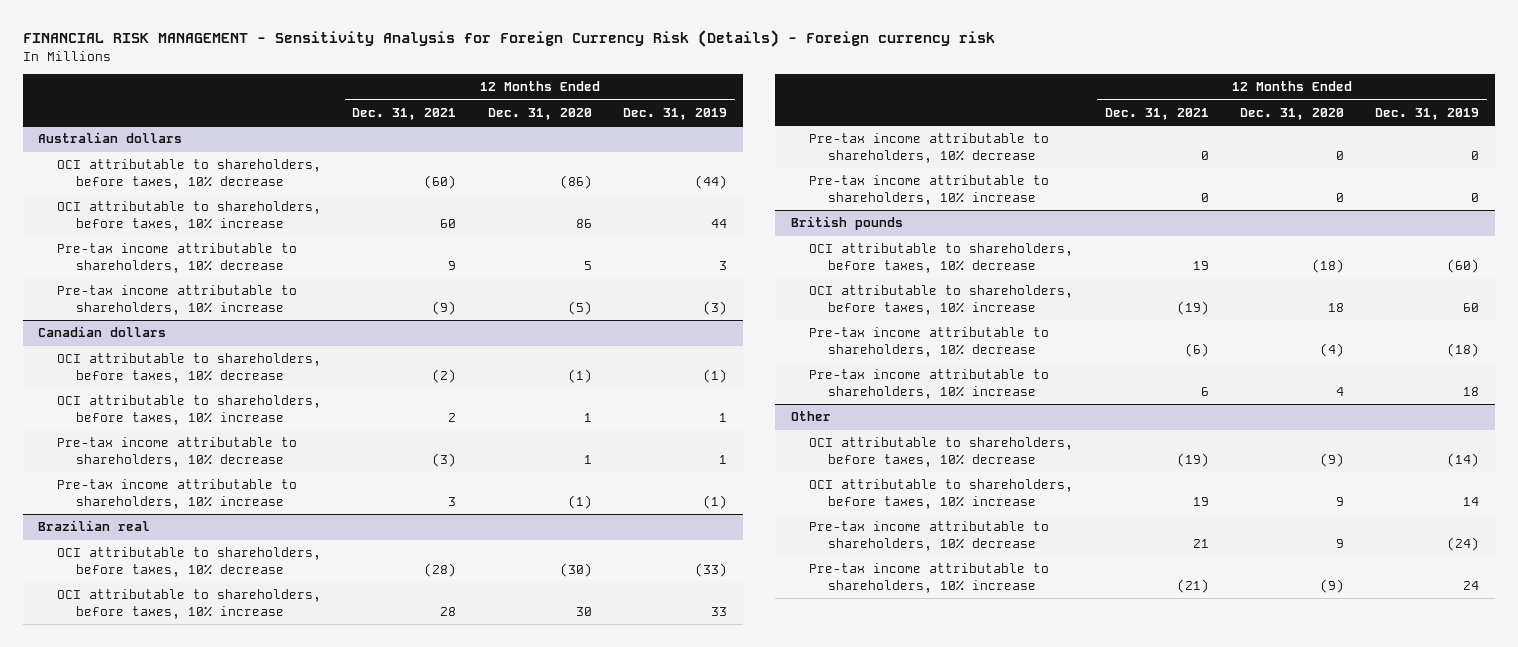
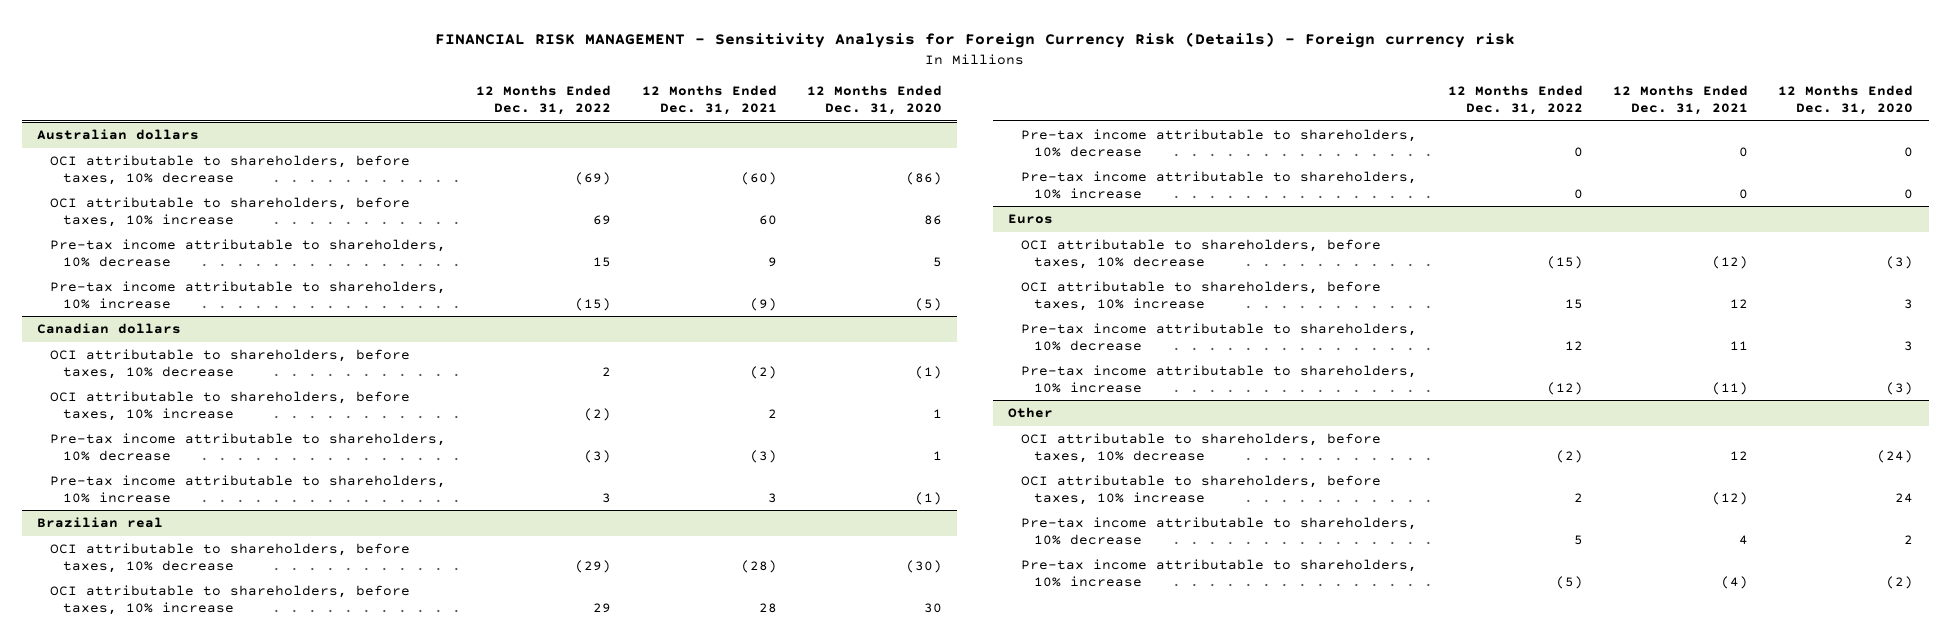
[622,107,727,120] Dec. 31, 2019 -> none
none -> [476,85,612,116] 12 Months Ended Dec. 31, 2022
[790,216,903,231] British pounds -> none
none -> [1008,214,1054,225] Euros
[1192,260,1209,270] 19 -> [1712,255,1749,269] (12)
[1311,258,1344,273] (18) -> [1886,255,1914,269] (3)
[1176,300,1209,315] (19) -> [1730,298,1749,308] 12
[1327,302,1344,312] 18 -> [1904,298,1914,309] 3
[1184,342,1209,357] (6) -> [1730,340,1749,350] 11
[1319,342,1344,357] (4) -> [1904,340,1914,351] 3
[1200,386,1209,396] 6 -> [1712,381,1749,395] (11)
[1335,386,1344,396] 4 -> [1886,381,1914,395] (3)
[1176,452,1209,467] (19) -> [1730,450,1749,460] 12
[1319,452,1344,467] (9) -> [1877,449,1914,463] (24)
[1192,496,1209,506] 19 -> [1712,491,1749,505] (12)
[1335,496,1344,506] 9 -> [1895,492,1914,503] 24
[1192,538,1209,548] 21 -> [1739,534,1749,545] 4
[1335,538,1344,548] 9 -> [1904,534,1914,544] 2
[1176,578,1209,593] (21) -> [1721,575,1749,589] (4)
[1319,578,1344,593] (9) -> [1886,575,1914,589] (2)

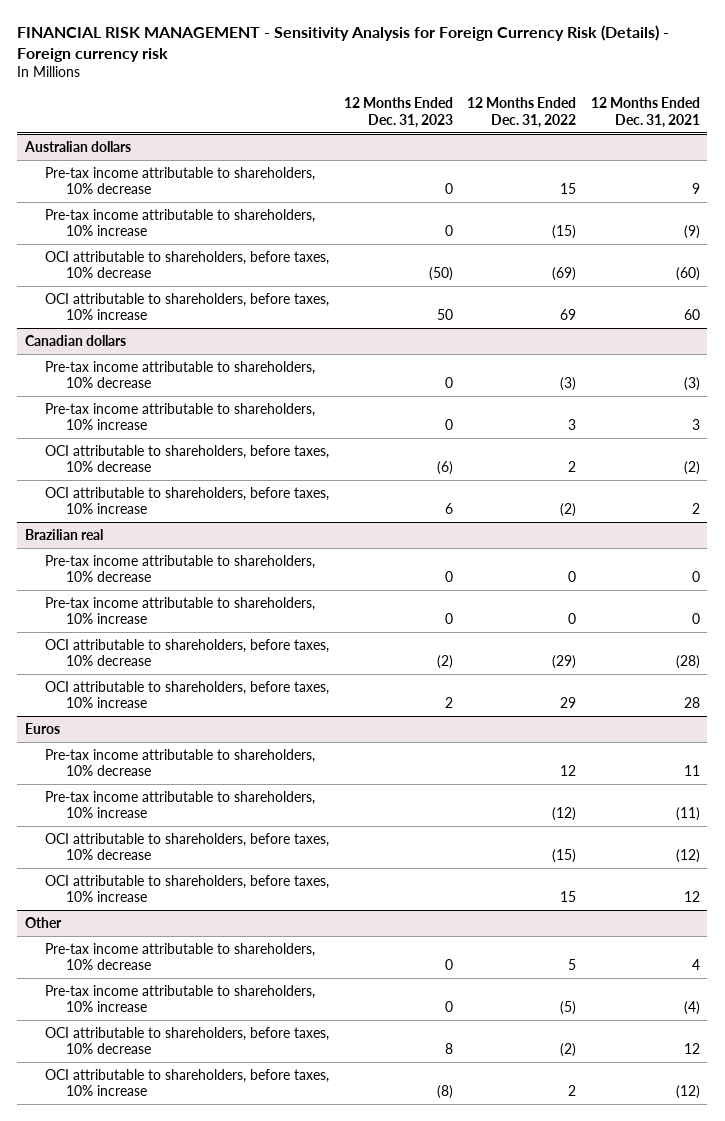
[806,85,942,116] 12 Months Ended Dec. 31, 2020 -> none
none -> [343,97,453,128] 12 Months Ended Dec. 31, 2023
[49,155,410,185] OCI attributable to shareholders, before taxes, 10% decrease -> [45,250,330,279] OCI attributable to shareholders, before taxes, 10% decrease
[49,197,410,227] OCI attributable to shareholders, before taxes, 10% increase -> [45,292,330,321] OCI attributable to shareholders, before taxes, 10% increase
[49,349,410,379] OCI attributable to shareholders, before taxes, 10% decrease -> [45,444,330,473] OCI attributable to shareholders, before taxes, 10% decrease
[49,391,410,421] OCI attributable to shareholders, before taxes, 10% increase -> [45,486,330,515] OCI attributable to shareholders, before taxes, 10% increase
[49,543,410,573] OCI attributable to shareholders, before taxes, 10% decrease -> [45,638,330,667] OCI attributable to shareholders, before taxes, 10% decrease
[49,585,410,615] OCI attributable to shareholders, before taxes, 10% increase -> [45,680,330,709] OCI attributable to shareholders, before taxes, 10% increase
[1021,239,1382,269] OCI attributable to shareholders, before taxes, 10% decrease -> [45,832,330,861] OCI attributable to shareholders, before taxes, 10% decrease
[1021,281,1382,311] OCI attributable to shareholders, before taxes, 10% increase -> [45,874,330,903] OCI attributable to shareholders, before taxes, 10% increase
[1021,433,1382,463] OCI attributable to shareholders, before taxes, 10% decrease -> [45,1026,330,1055] OCI attributable to shareholders, before taxes, 10% decrease
[1021,475,1382,505] OCI attributable to shareholders, before taxes, 10% increase -> [45,1068,330,1097] OCI attributable to shareholders, before taxes, 10% increase

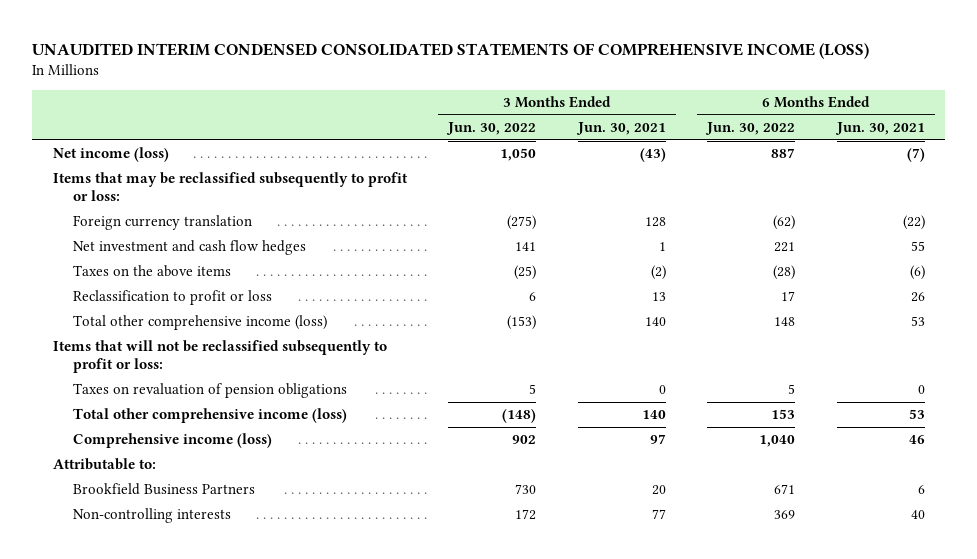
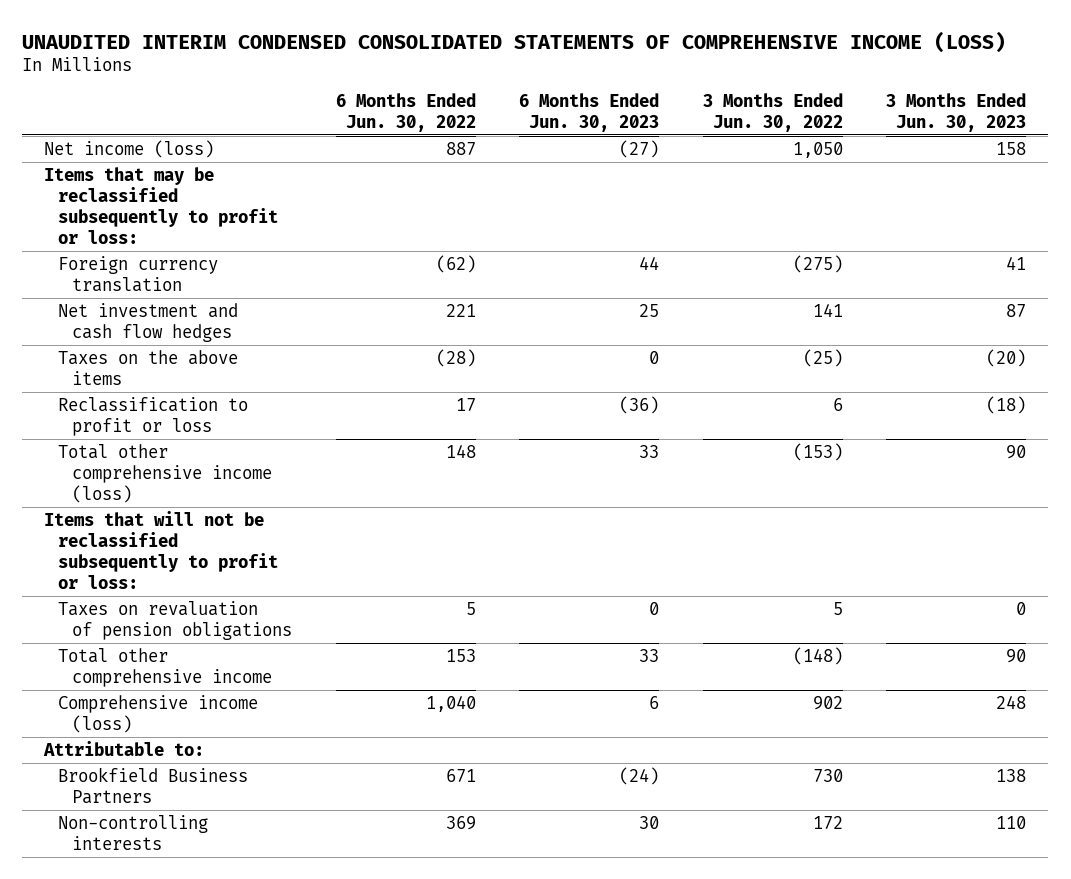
[575,122,666,136] Jun. 30, 2021 -> none
[834,122,925,136] Jun. 30, 2021 -> none
none -> [519,93,660,133] 6 Months Ended Jun. 30, 2023
none -> [886,93,1027,133] 3 Months Ended Jun. 30, 2023
[73,408,348,424] Total other comprehensive income (loss) -> [58,647,273,687] Total other comprehensive income

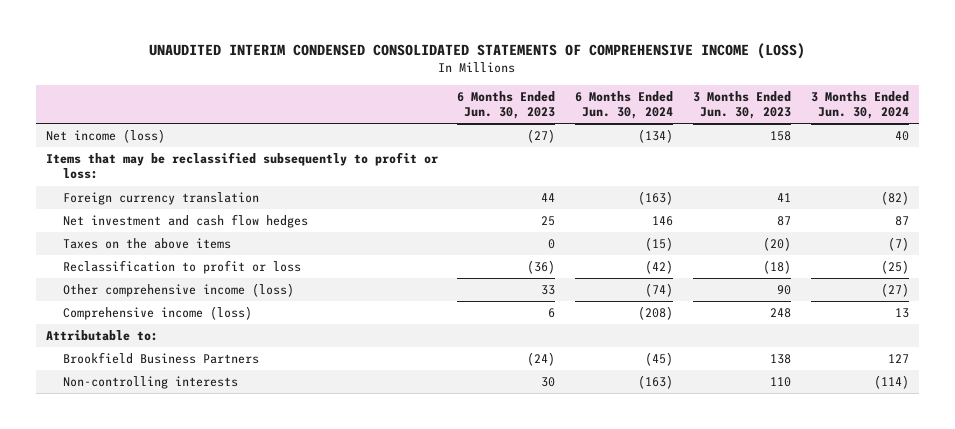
[335,93,476,133] 6 Months Ended Jun. 30, 2022 -> none
[702,93,843,133] 3 Months Ended Jun. 30, 2022 -> none
none -> [575,90,674,120] 6 Months Ended Jun. 30, 2024
none -> [811,90,910,120] 3 Months Ended Jun. 30, 2024
[58,443,273,503] Total other comprehensive income (loss) -> none
[44,510,279,589] Items that will not be reclassified subsequently to profit or loss: -> none
[58,600,293,640] Taxes on revaluation of pension obligations -> none
[58,647,273,687] Total other comprehensive income -> [62,282,294,297] Other comprehensive income (loss)

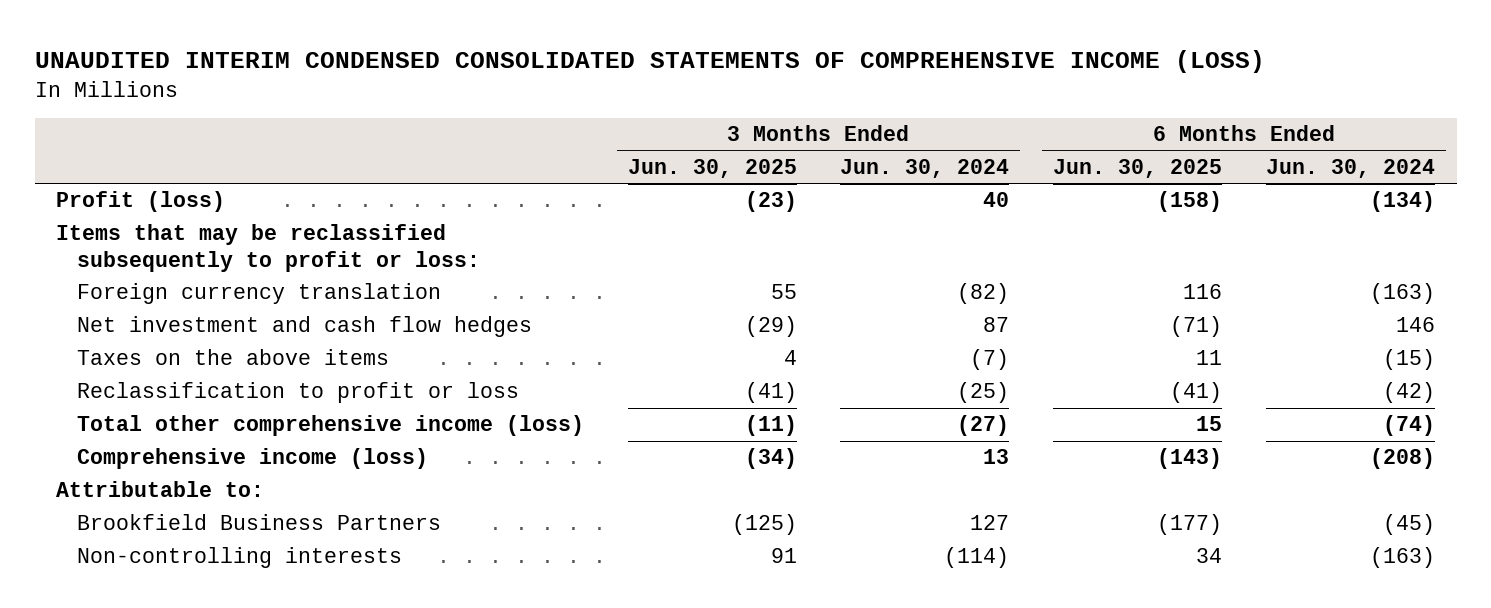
[457,90,556,120] 6 Months Ended Jun. 30, 2023 -> none
[693,90,792,120] 3 Months Ended Jun. 30, 2023 -> none
none -> [627,158,797,178] Jun. 30, 2025
none -> [1053,158,1223,178] Jun. 30, 2025
[45,128,165,143] Net income (loss) -> [56,191,226,213] Profit (loss)
[62,282,294,297] Other comprehensive income (loss) -> [76,415,584,437] Total other comprehensive income (loss)

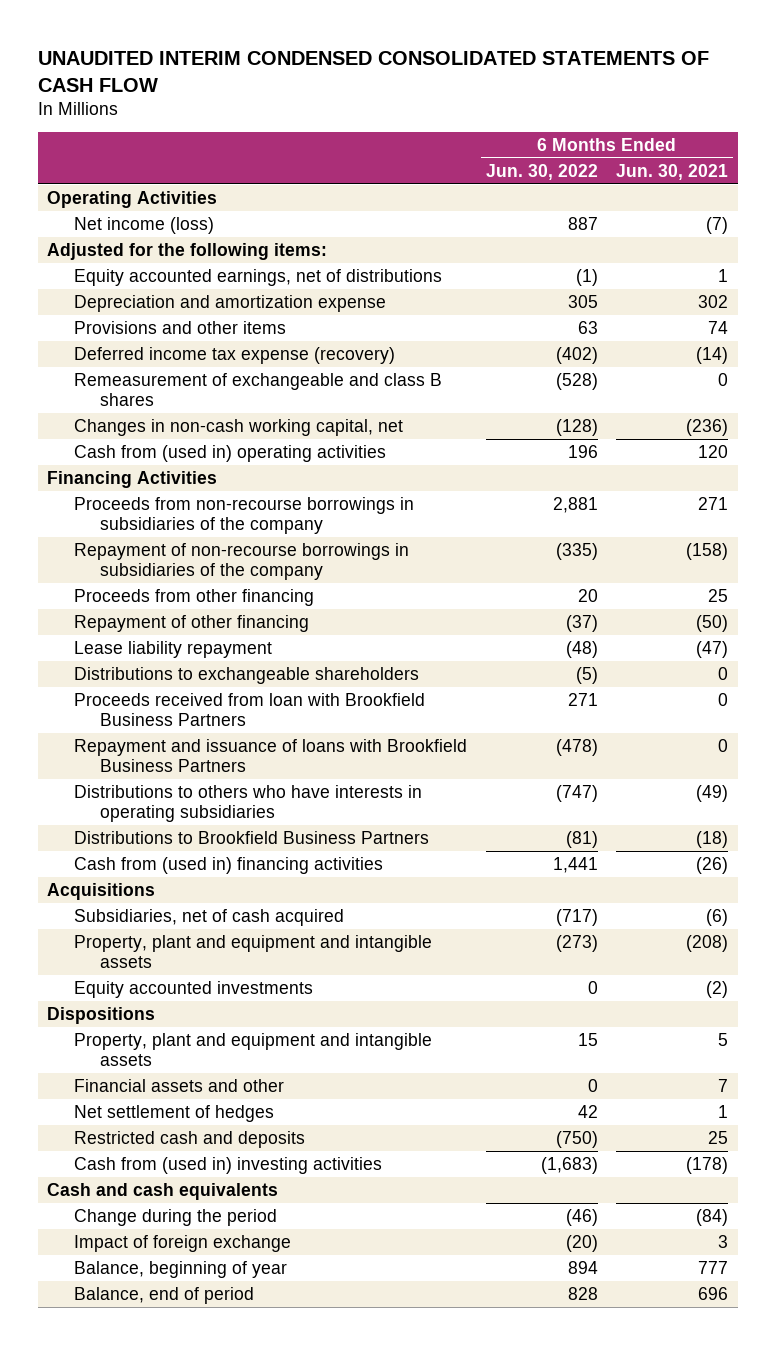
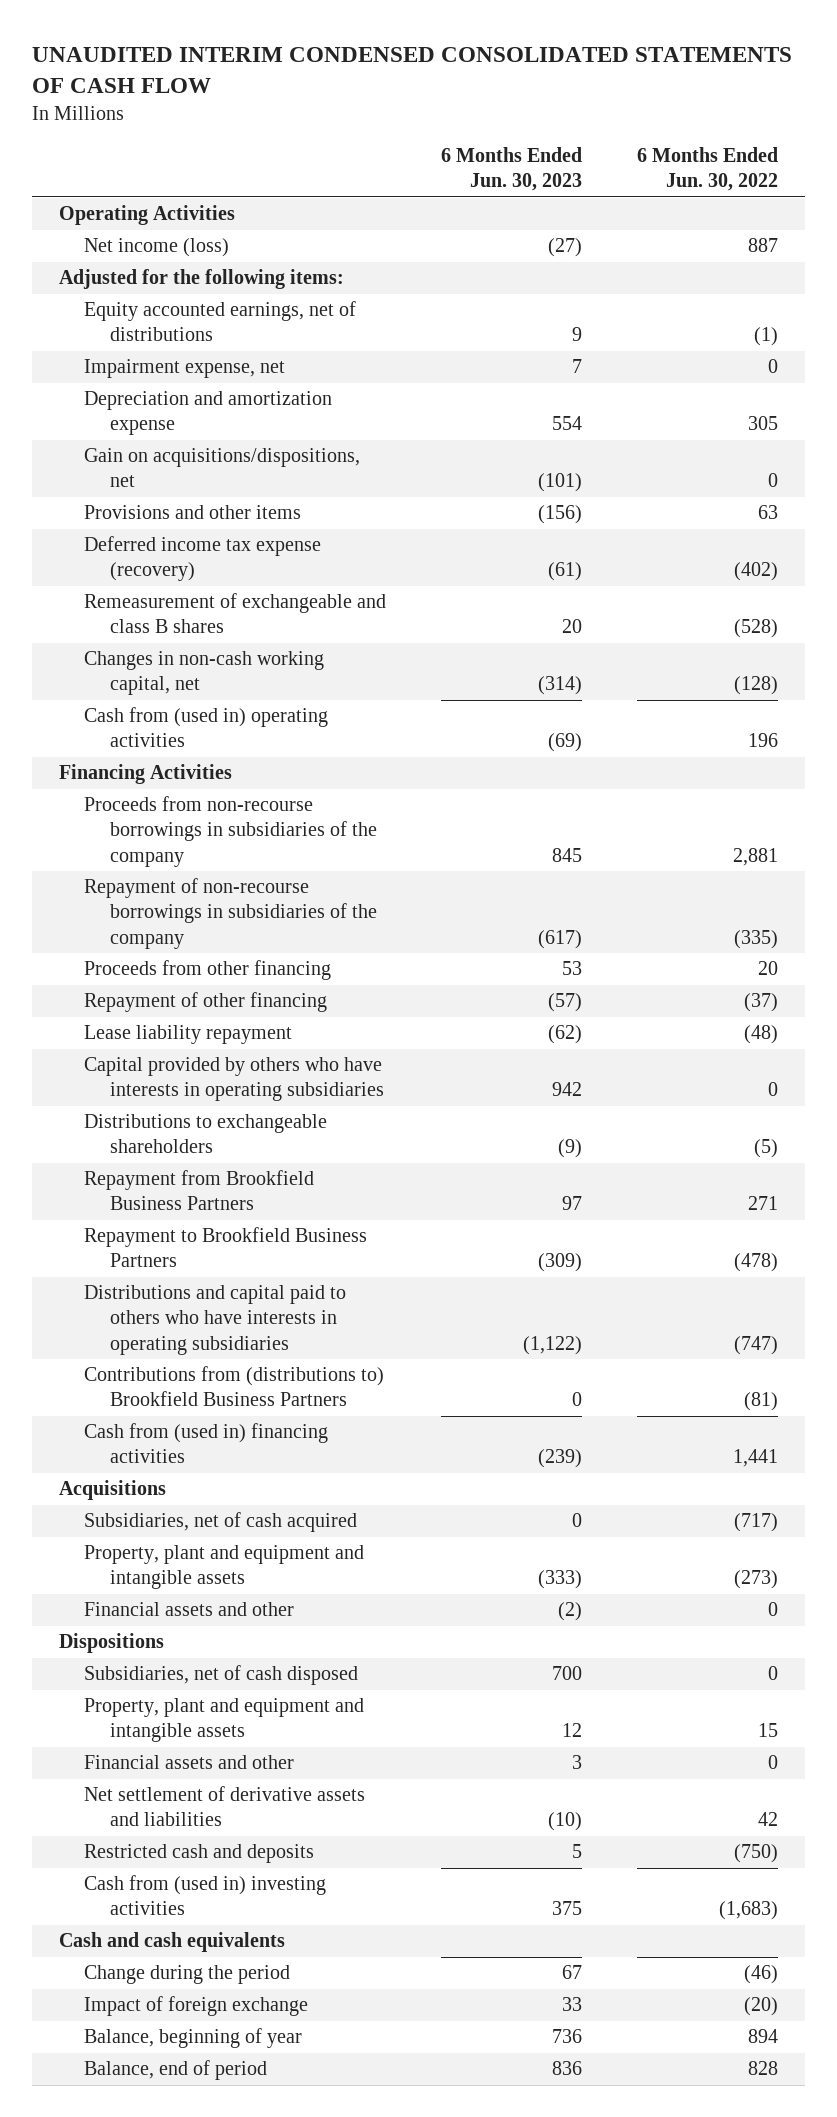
[616,163,729,180] Jun. 30, 2021 -> none
none -> [441,147,583,192] 6 Months Ended Jun. 30, 2023
none -> [84,359,286,379] Impairment expense, net
none -> [84,448,361,488] Gain on acquisitions/dispositions, net
none -> [84,1057,384,1102] Capital provided by others who have interests in operating subsidiaries
[73,692,425,726] Proceeds received from loan with Brookfield Business Partners -> [84,1170,315,1211] Repayment from Brookfield Business Partners
[73,738,467,772] Repayment and issuance of loans with Brookfield Business Partners -> [84,1227,368,1268] Repayment to Brookfield Business Partners
[73,784,422,822] Distributions to others who have interests in operating subsidiaries -> [84,1285,347,1355] Distributions and capital paid to others who have interests in operating subsidiaries
[73,830,429,844] Distributions to Brookfield Business Partners -> [84,1366,385,1407] Contributions from (distributions to) Brookfield Business Partners
[73,980,313,998] Equity accounted investments -> none
none -> [84,1602,295,1617] Financial assets and other
none -> [84,1665,359,1686] Subsidiaries, net of cash disposed
[73,1104,274,1122] Net settlement of hedges -> none
none -> [84,1786,366,1827] Net settlement of derivative assets and liabilities

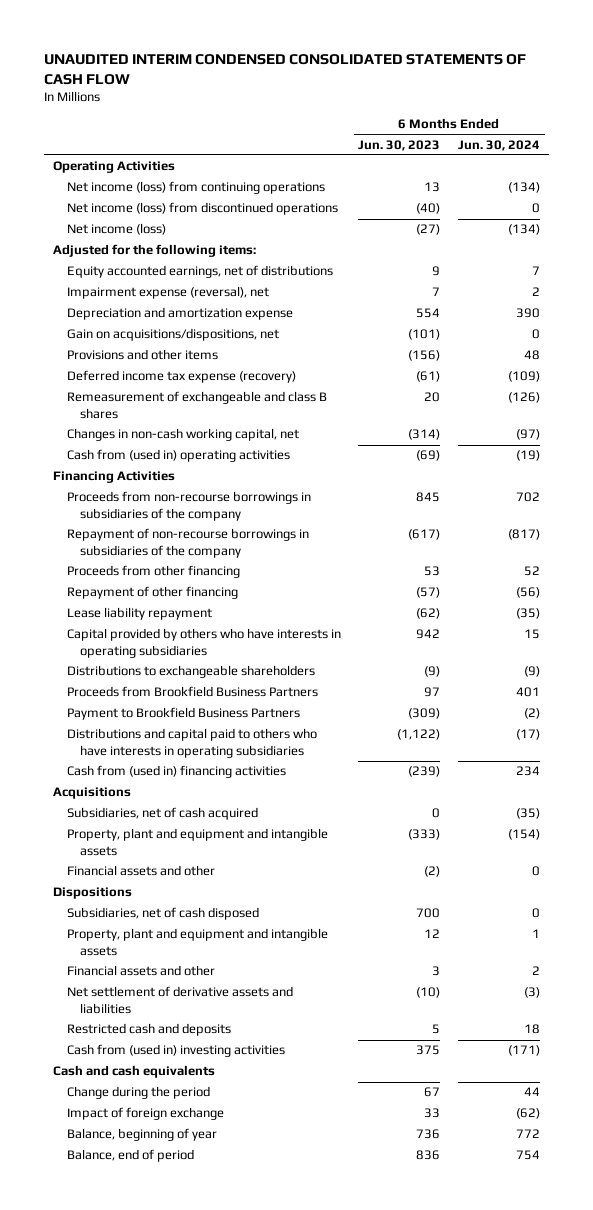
[636,147,778,192] 6 Months Ended Jun. 30, 2022 -> none
none -> [458,139,541,151] Jun. 30, 2024
none -> [66,181,325,195] Net income (loss) from continuing operations
none -> [66,202,338,216] Net income (loss) from discontinued operations
[84,359,286,379] Impairment expense, net -> [66,286,269,300] Impairment expense (reversal), net
[84,1170,315,1211] Repayment from Brookfield Business Partners -> [66,686,318,698] Proceeds from Brookfield Business Partners
[84,1227,368,1268] Repayment to Brookfield Business Partners -> [66,707,300,721] Payment to Brookfield Business Partners
[84,1366,385,1407] Contributions from (distributions to) Brookfield Business Partners -> none

